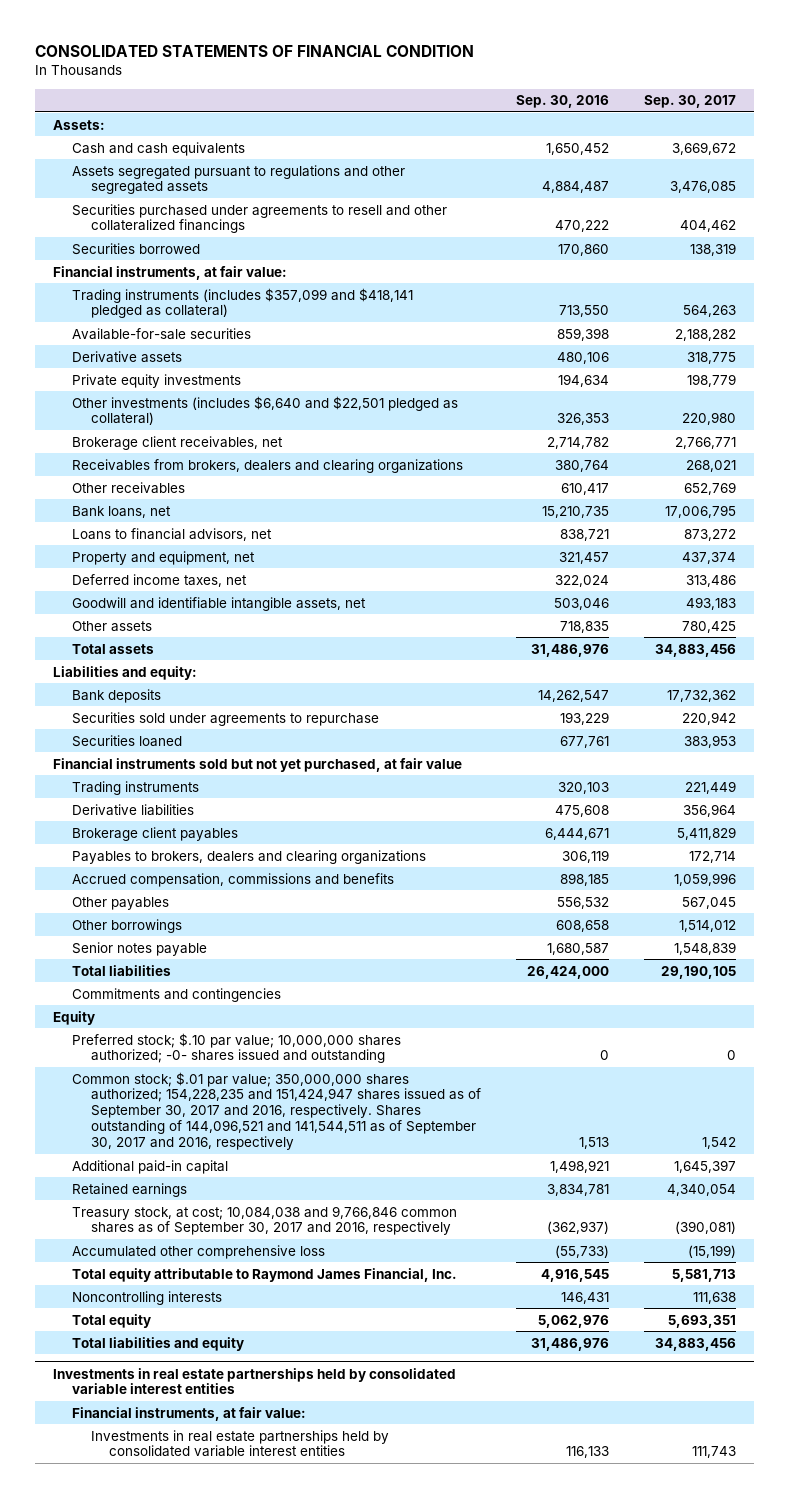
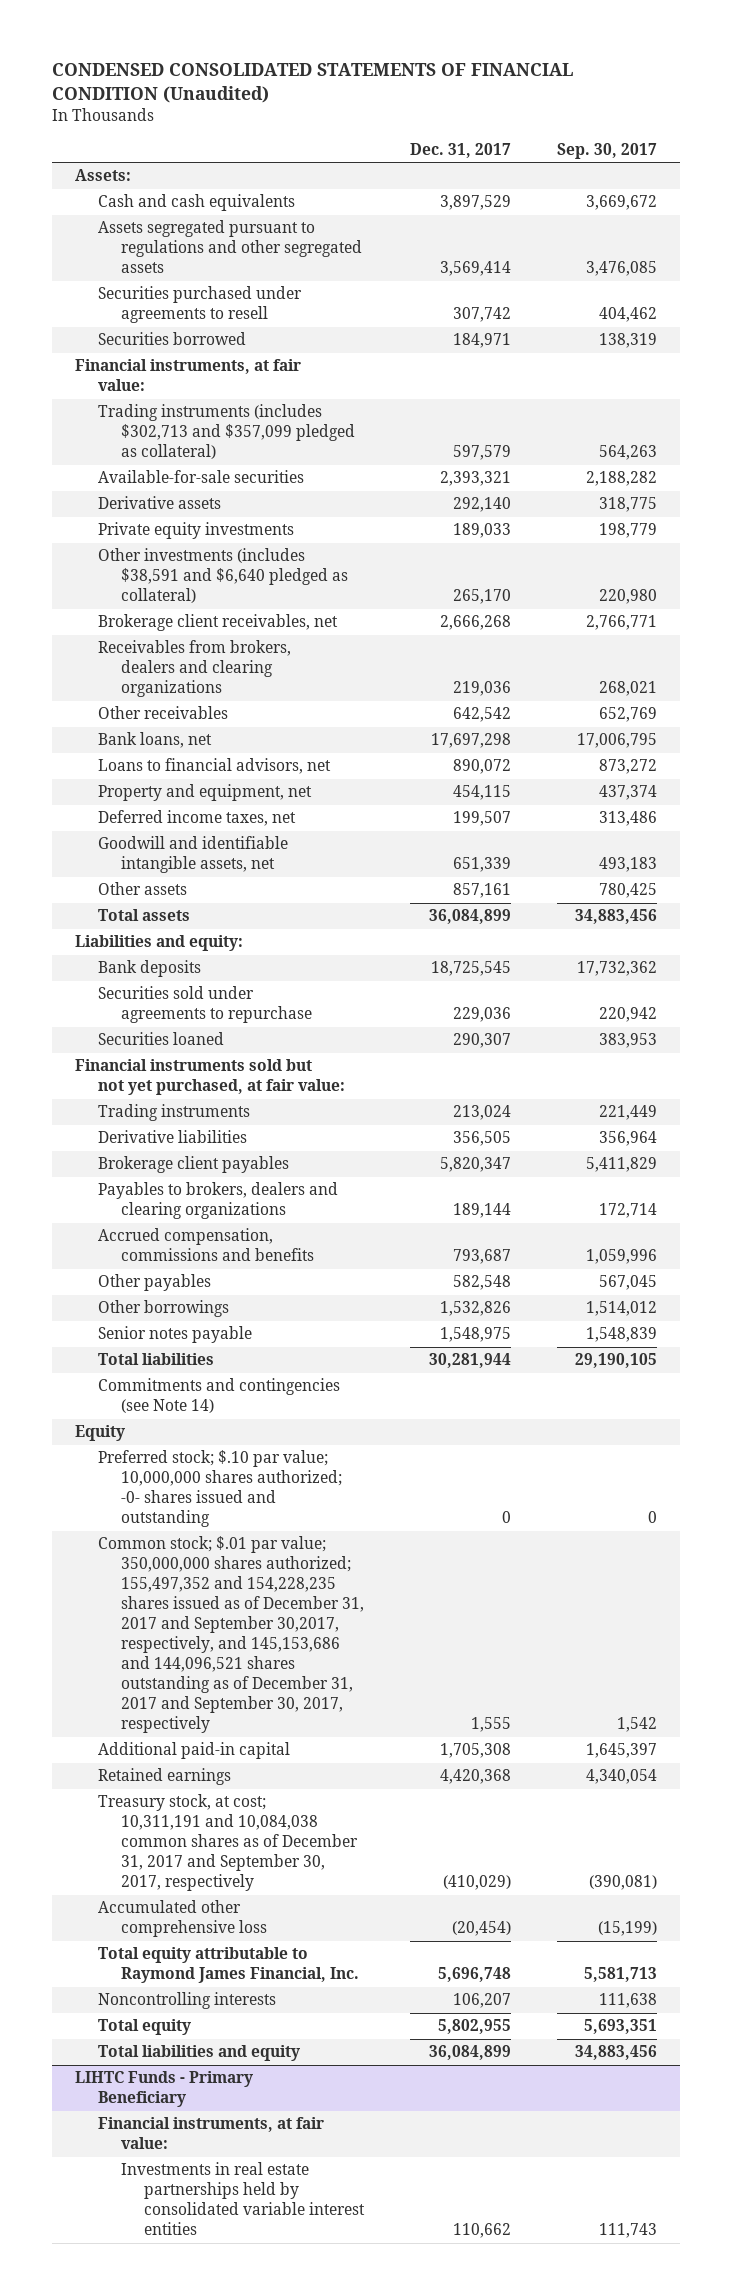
[35,44,475,57] CONSOLIDATED STATEMENTS OF FINANCIAL CONDITION -> [52,63,574,104] CONDENSED CONSOLIDATED STATEMENTS OF FINANCIAL CONDITION (Unaudited)
[515,95,609,109] Sep. 30, 2016 -> none
none -> [409,142,511,158] Dec. 31, 2017
[71,203,447,234] Securities purchased under agreements to resell and other collateralized financings -> [98,286,303,324] Securities purchased under agreements to resell
[71,287,413,319] Trading instruments (includes $357,099 and $418,141 pledged as collateral) -> [98,404,356,460] Trading instruments (includes $302,713 and $357,099 pledged as collateral)
[71,395,458,426] Other investments (includes $6,640 and $22,501 pledged as collateral) -> [98,548,349,604] Other investments (includes $38,591 and $6,640 pledged as collateral)
[53,757,463,772] Financial instruments sold but not yet purchased, at fair value -> [75,1059,346,1096] Financial instruments sold but not yet purchased, at fair value:
[71,987,281,1002] Commitments and contingencies -> [98,1378,341,1414] Commitments and contingencies (see Note 14)
[71,1071,481,1150] Common stock; $.01 par value; 350,000,000 shares authorized; 154,228,235 and 151,424,947 shares issued as of September 30, 2017 and 2016, respectively. Shares outstanding of 144,096,521 and 141,544,511 as of September 30, 2017 and 2016, respectively -> [98,1536,365,1734] Common stock; $.01 par value; 350,000,000 shares authorized; 155,497,352 and 154,228,235 shares issued as of December 31, 2017 and September 30,2017, respectively, and 145,153,686 and 144,096,521 shares outstanding as of December 31, 2017 and September 30, 2017, respectively
[71,1205,457,1236] Treasury stock, at cost; 10,084,038 and 9,766,846 common shares as of September 30, 2017 and 2016, respectively -> [98,1794,359,1892] Treasury stock, at cost; 10,311,191 and 10,084,038 common shares as of December 31, 2017 and September 30, 2017, respectively
[53,1367,457,1395] Investments in real estate partnerships held by consolidated variable interest entities -> [75,2071,254,2108] LIHTC Funds - Primary Beneficiary

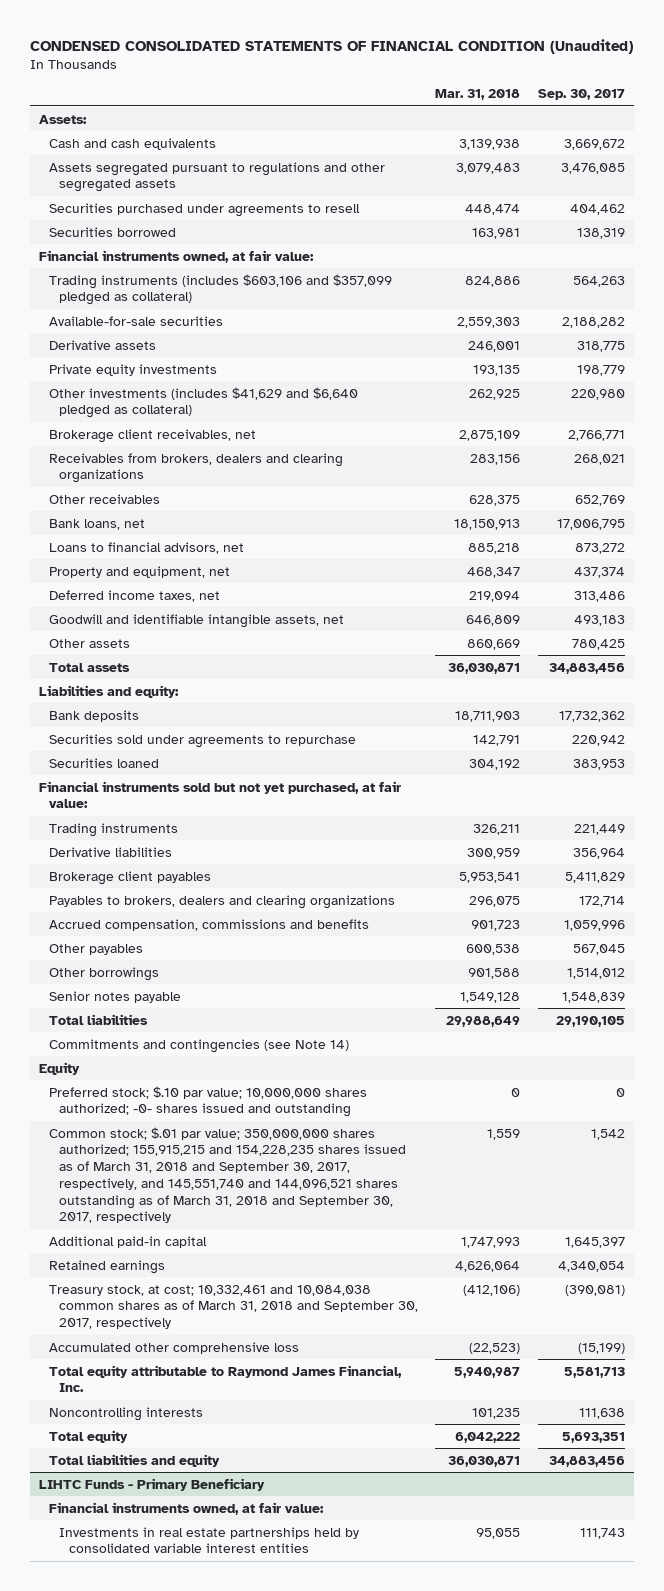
[409,142,511,158] Dec. 31, 2017 -> none
none -> [435,89,521,101] Mar. 31, 2018
[75,359,302,392] Financial instruments, at fair value: -> [38,249,314,263] Financial instruments owned, at fair value:
[98,404,356,460] Trading instruments (includes $302,713 and $357,099 pledged as collateral) -> [48,273,392,306] Trading instruments (includes $603,106 and $357,099 pledged as collateral)
[98,548,349,604] Other investments (includes $38,591 and $6,640 pledged as collateral) -> [48,386,358,419] Other investments (includes $41,629 and $6,640 pledged as collateral)
[98,1536,365,1734] Common stock; $.01 par value; 350,000,000 shares authorized; 155,497,352 and 154,228,235 shares issued as of December 31, 2017 and September 30,2017, respectively, and 145,153,686 and 144,096,521 shares outstanding as of December 31, 2017 and September 30, 2017, respectively -> [48,1126,406,1224] Common stock; $.01 par value; 350,000,000 shares authorized; 155,915,215 and 154,228,235 shares issued as of March 31, 2018 and September 30, 2017, respectively, and 145,551,740 and 144,096,521 shares outstanding as of March 31, 2018 and September 30, 2017, respectively
[98,1794,359,1892] Treasury stock, at cost; 10,311,191 and 10,084,038 common shares as of December 31, 2017 and September 30, 2017, respectively -> [48,1284,418,1330] Treasury stock, at cost; 10,332,461 and 10,084,038 common shares as of March 31, 2018 and September 30, 2017, respectively
[98,2117,325,2150] Financial instruments, at fair value: -> [48,1501,324,1515] Financial instruments owned, at fair value:

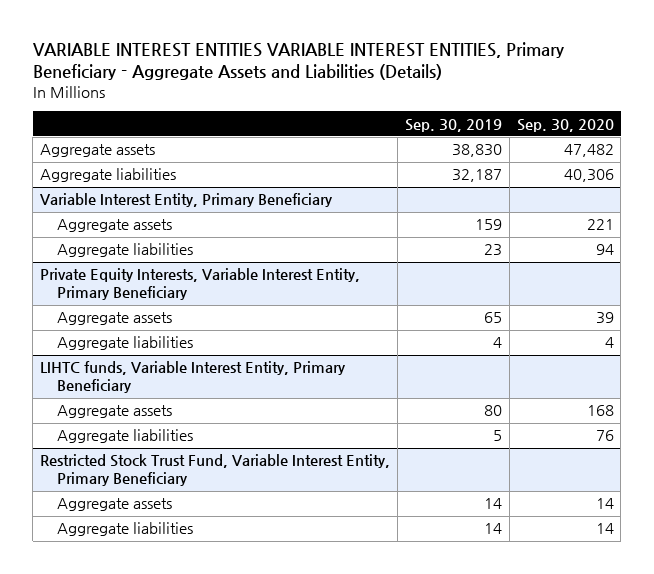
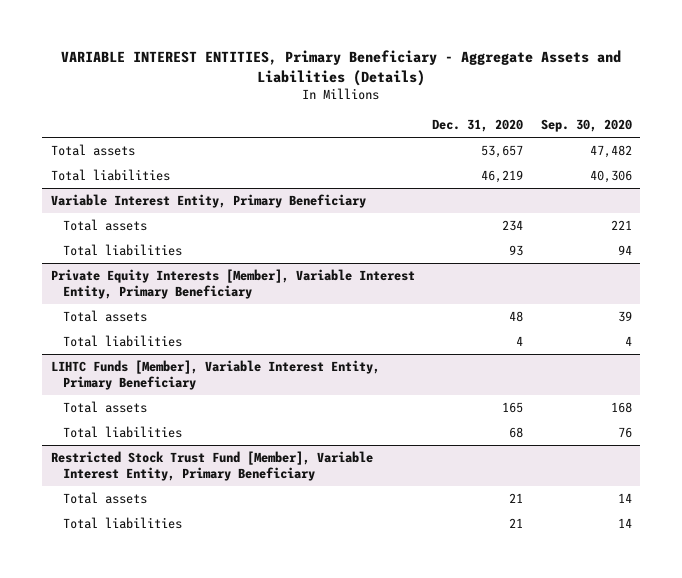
[32,41,564,81] VARIABLE INTEREST ENTITIES VARIABLE INTEREST ENTITIES, Primary Beneficiary - Aggregate Assets and Liabilities (Details) -> [61,49,622,86] VARIABLE INTEREST ENTITIES, Primary Beneficiary - Aggregate Assets and Liabilities (Details)
[404,118,502,132] Sep. 30, 2019 -> none
none -> [432,118,524,132] Dec. 31, 2020
[40,144,156,158] Aggregate assets -> [50,144,135,157] Total assets
[40,168,177,183] Aggregate liabilities -> [50,169,170,182] Total liabilities
[56,219,172,233] Aggregate assets -> [63,219,148,232] Total assets
[56,243,193,258] Aggregate liabilities -> [63,244,183,257] Total liabilities
[40,268,361,301] Private Equity Interests, Variable Interest Entity, Primary Beneficiary -> [50,269,415,299] Private Equity Interests [Member], Variable Interest Entity, Primary Beneficiary
[56,312,172,326] Aggregate assets -> [63,310,148,323] Total assets
[56,336,193,351] Aggregate liabilities -> [63,335,183,348] Total liabilities
[40,361,347,394] LIHTC funds, Variable Interest Entity, Primary Beneficiary -> [50,360,380,390] LIHTC Funds [Member], Variable Interest Entity, Primary Beneficiary
[56,405,172,419] Aggregate assets -> [63,401,148,414] Total assets
[56,429,193,444] Aggregate liabilities -> [63,426,183,439] Total liabilities
[40,454,391,487] Restricted Stock Trust Fund, Variable Interest Entity, Primary Beneficiary -> [50,451,373,481] Restricted Stock Trust Fund [Member], Variable Interest Entity, Primary Beneficiary
[56,498,172,512] Aggregate assets -> [63,492,148,505] Total assets
[56,522,193,537] Aggregate liabilities -> [63,517,183,530] Total liabilities

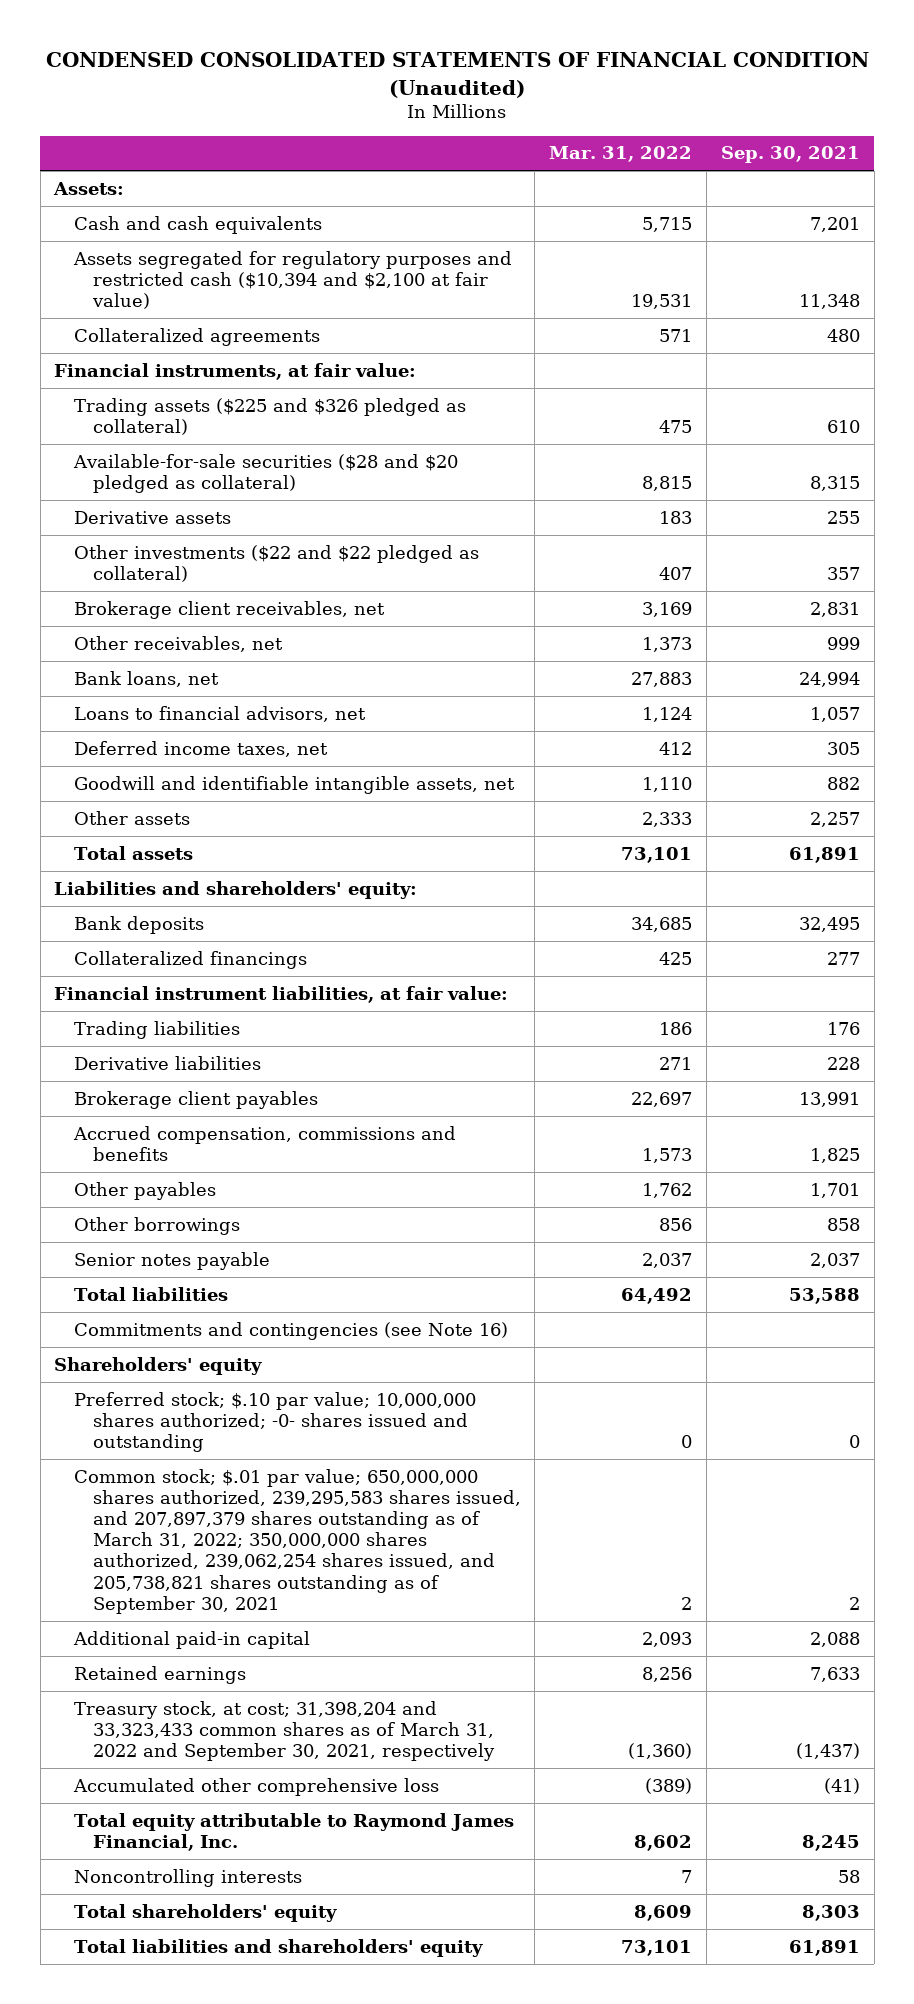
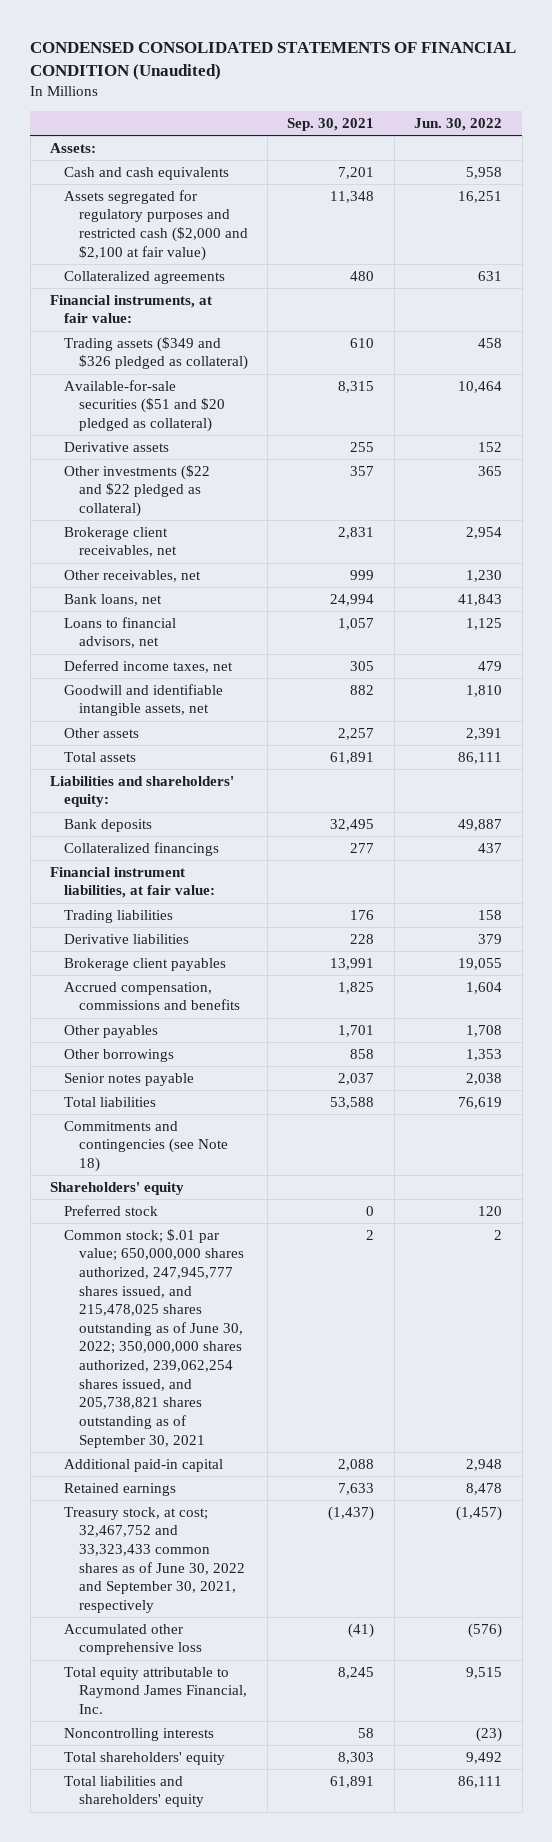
[549,146,693,163] Mar. 31, 2022 -> none
none -> [414,118,503,132] Jun. 30, 2022
[72,250,512,310] Assets segregated for regulatory purposes and restricted cash ($10,394 and $2,100 at fair value) -> [64,189,248,261] Assets segregated for regulatory purposes and restricted cash ($2,000 and $2,100 at fair value)
[73,397,466,435] Trading assets ($225 and $326 pledged as collateral) -> [64,336,248,371] Trading assets ($349 and $326 pledged as collateral)
[72,453,458,493] Available-for-sale securities ($28 and $20 pledged as collateral) -> [64,379,225,433] Available-for-sale securities ($51 and $20 pledged as collateral)
[73,1321,508,1340] Commitments and contingencies (see Note 16) -> [64,1120,228,1173] Commitments and contingencies (see Note 18)
[73,1391,476,1453] Preferred stock; $.10 par value; 10,000,000 shares authorized; -0- shares issued and outstanding -> [64,1204,159,1216] Preferred stock
[73,1468,521,1614] Common stock; $.01 par value; 650,000,000 shares authorized, 239,295,583 shares issued, and 207,897,379 shares outstanding as of March 31, 2022; 350,000,000 shares authorized, 239,062,254 shares issued, and 205,738,821 shares outstanding as of September 30, 2021 -> [64,1228,244,1448] Common stock; $.01 par value; 650,000,000 shares authorized, 247,945,777 shares issued, and 215,478,025 shares outstanding as of June 30, 2022; 350,000,000 shares authorized, 239,062,254 shares issued, and 205,738,821 shares outstanding as of September 30, 2021
[73,1700,495,1762] Treasury stock, at cost; 31,398,204 and 33,323,433 common shares as of March 31, 2022 and September 30, 2021, respectively -> [64,1506,245,1613] Treasury stock, at cost; 32,467,752 and 33,323,433 common shares as of June 30, 2022 and September 30, 2021, respectively

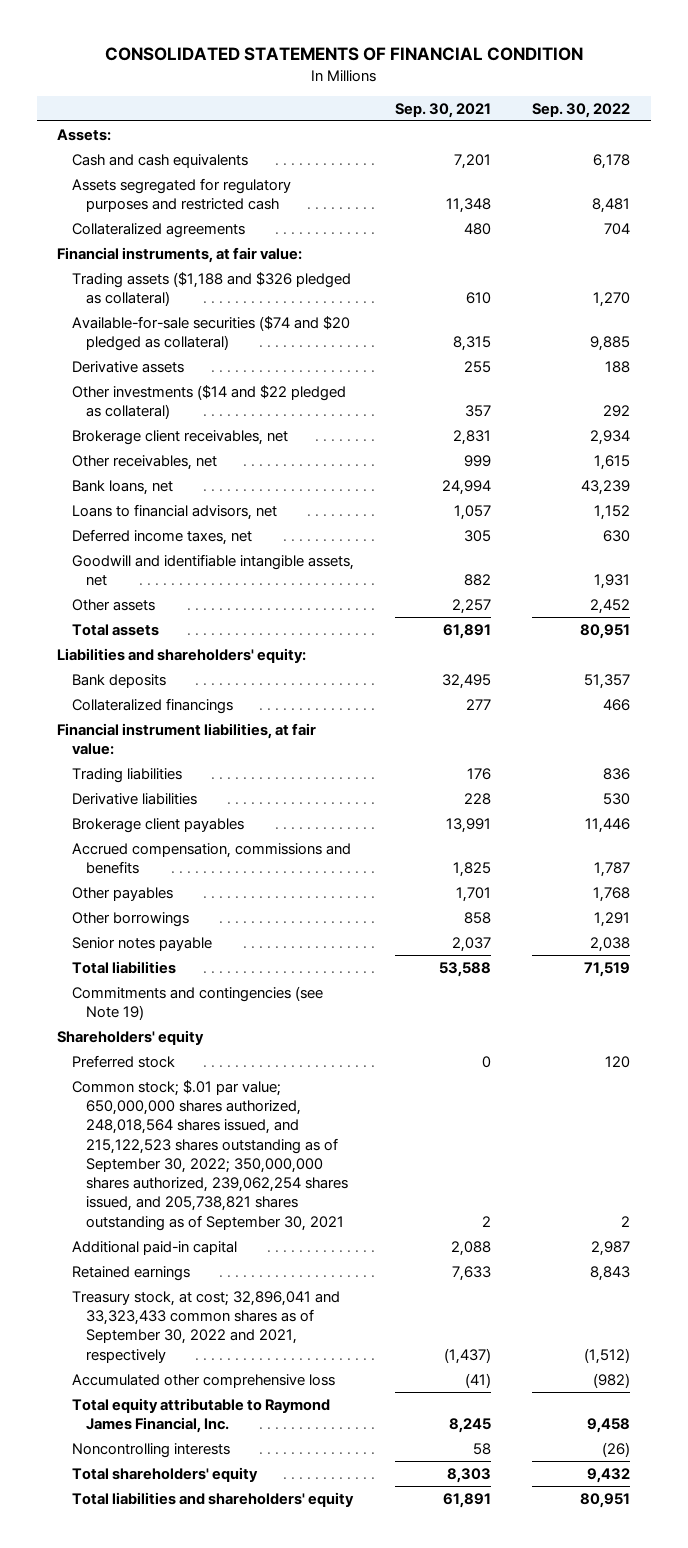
[30,42,517,81] CONDENSED CONSOLIDATED STATEMENTS OF FINANCIAL CONDITION (Unaudited) -> [104,47,583,62] CONSOLIDATED STATEMENTS OF FINANCIAL CONDITION
[414,118,503,132] Jun. 30, 2022 -> none
none -> [532,102,631,118] Sep. 30, 2022
[64,189,248,261] Assets segregated for regulatory purposes and restricted cash ($2,000 and $2,100 at fair value) -> [71,177,291,213] Assets segregated for regulatory purposes and restricted cash
[64,336,248,371] Trading assets ($349 and $326 pledged as collateral) -> [71,271,351,307] Trading assets ($1,188 and $326 pledged as collateral)
[64,379,225,433] Available-for-sale securities ($51 and $20 pledged as collateral) -> [71,315,350,352] Available-for-sale securities ($74 and $20 pledged as collateral)
[64,464,211,518] Other investments ($22 and $22 pledged as collateral) -> [71,384,346,420] Other investments ($14 and $22 pledged as collateral)
[64,1120,228,1173] Commitments and contingencies (see Note 18) -> [71,985,323,1021] Commitments and contingencies (see Note 19)
[64,1228,244,1448] Common stock; $.01 par value; 650,000,000 shares authorized, 247,945,777 shares issued, and 215,478,025 shares outstanding as of June 30, 2022; 350,000,000 shares authorized, 239,062,254 shares issued, and 205,738,821 shares outstanding as of September 30, 2021 -> [71,1079,349,1231] Common stock; $.01 par value; 650,000,000 shares authorized, 248,018,564 shares issued, and 215,122,523 shares outstanding as of September 30, 2022; 350,000,000 shares authorized, 239,062,254 shares issued, and 205,738,821 shares outstanding as of September 30, 2021
[64,1506,245,1613] Treasury stock, at cost; 32,467,752 and 33,323,433 common shares as of June 30, 2022 and September 30, 2021, respectively -> [71,1290,340,1363] Treasury stock, at cost; 32,896,041 and 33,323,433 common shares as of September 30, 2022 and 2021, respectively

